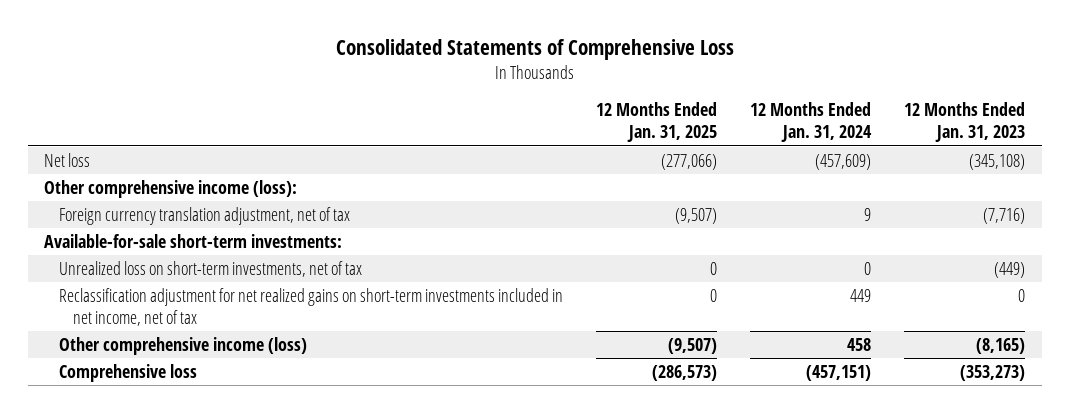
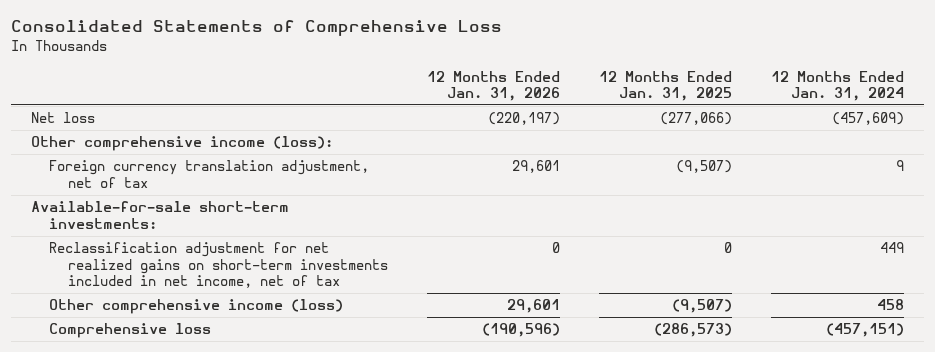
[904,102,1026,143] 12 Months Ended Jan. 31, 2023 -> none
none -> [426,70,560,102] 12 Months Ended Jan. 31, 2026
[58,260,362,277] Unrealized loss on short-term investments, net of tax -> none

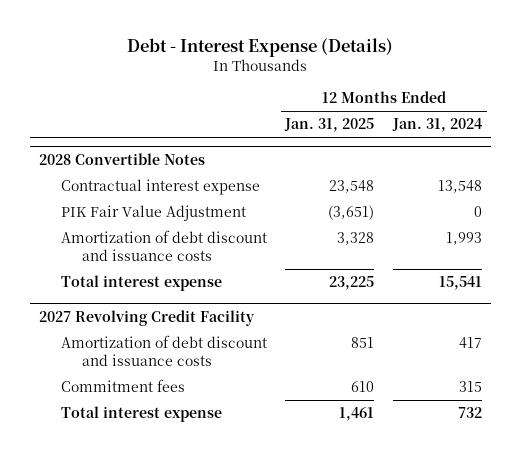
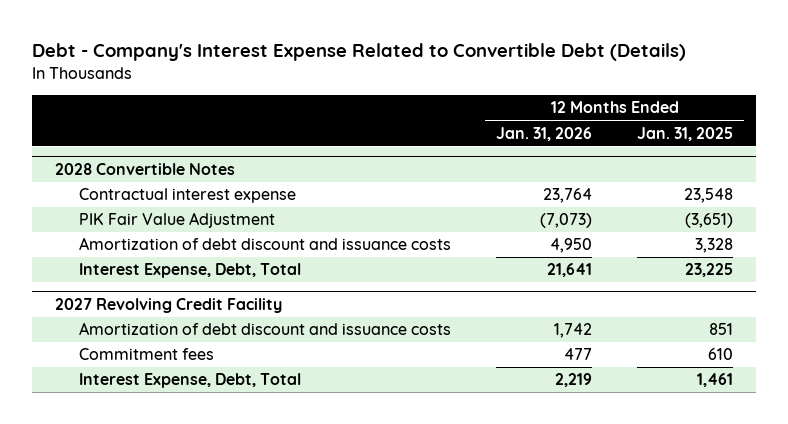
[127,37,394,57] Debt - Interest Expense (Details) -> [32,43,687,62] Debt - Company's Interest Expense Related to Convertible Debt (Details)
[391,118,482,133] Jan. 31, 2024 -> none
none -> [496,126,593,141] Jan. 31, 2026
[60,275,222,292] Total interest expense -> [79,263,302,279] Interest Expense, Debt, Total
[60,406,222,423] Total interest expense -> [79,373,302,389] Interest Expense, Debt, Total

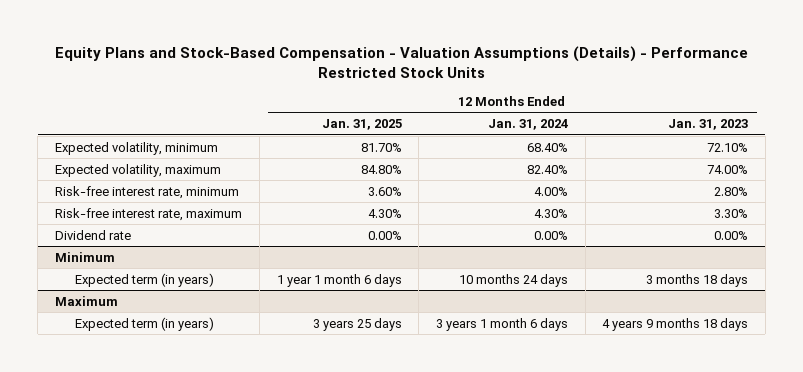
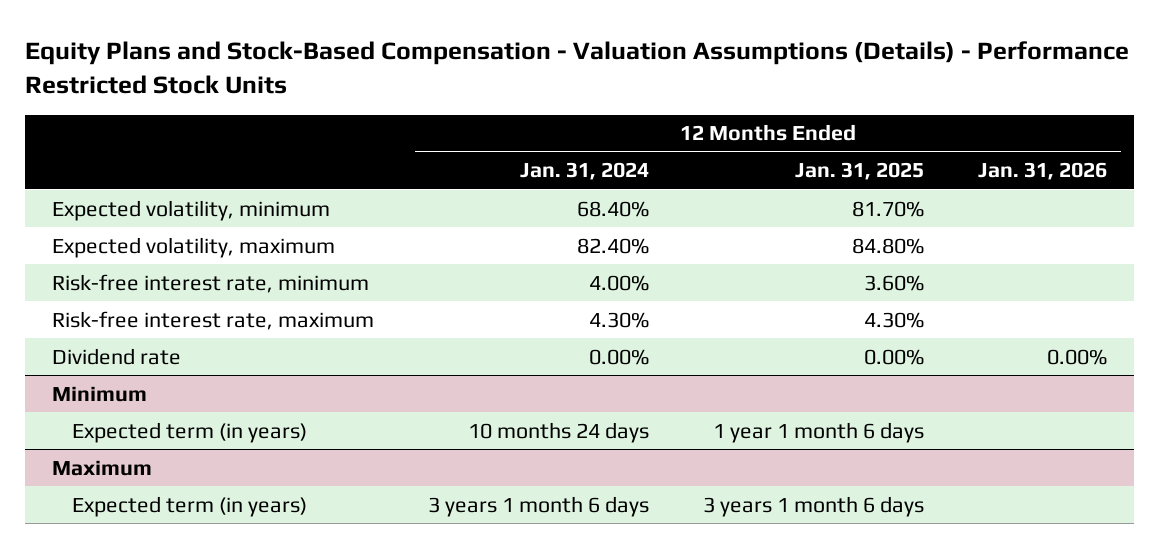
[668,119,749,131] Jan. 31, 2023 -> none
none -> [978,162,1108,181] Jan. 31, 2026
[312,317,402,331] 3 years 25 days -> [703,495,925,517] 3 years 1 month 6 days

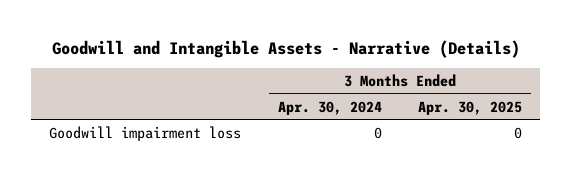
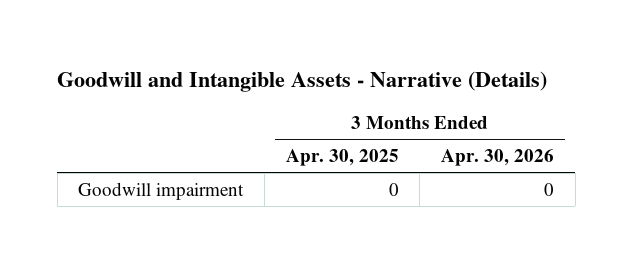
[277,100,382,115] Apr. 30, 2024 -> none
none -> [440,149,554,167] Apr. 30, 2026
[49,125,242,141] Goodwill impairment loss -> [78,181,245,200] Goodwill impairment

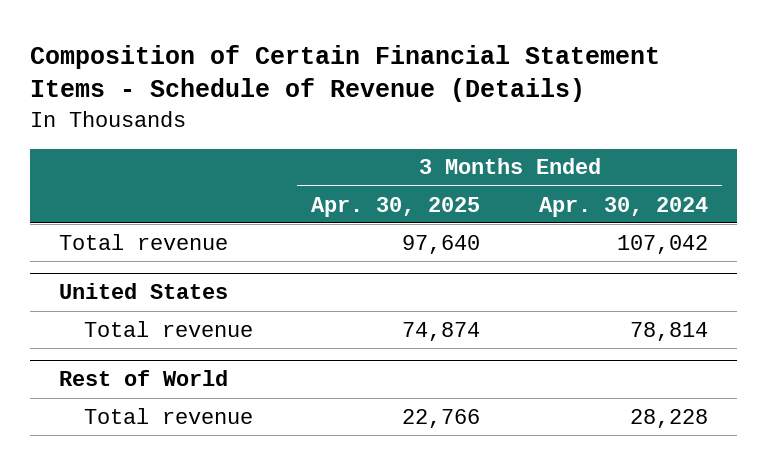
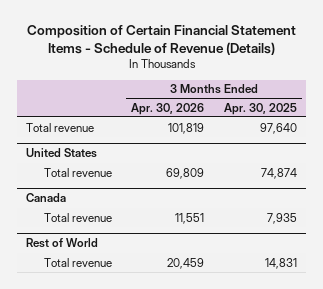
[538,196,708,217] Apr. 30, 2024 -> none
none -> [131,102,205,115] Apr. 30, 2026
none -> [26,193,67,203] Canada
none -> [43,212,112,222] Total revenue
[402,408,481,428] 22,766 -> [264,257,297,269] 14,831

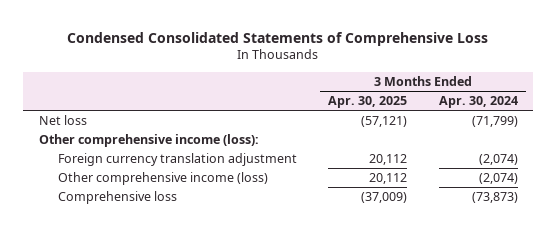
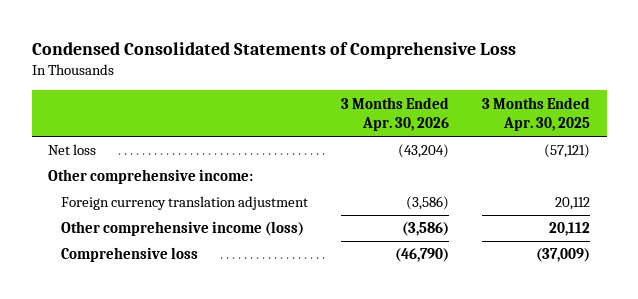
[438,96,518,109] Apr. 30, 2024 -> none
none -> [341,96,450,132] 3 Months Ended Apr. 30, 2026
[39,134,260,148] Other comprehensive income (loss): -> [48,169,254,185] Other comprehensive income:

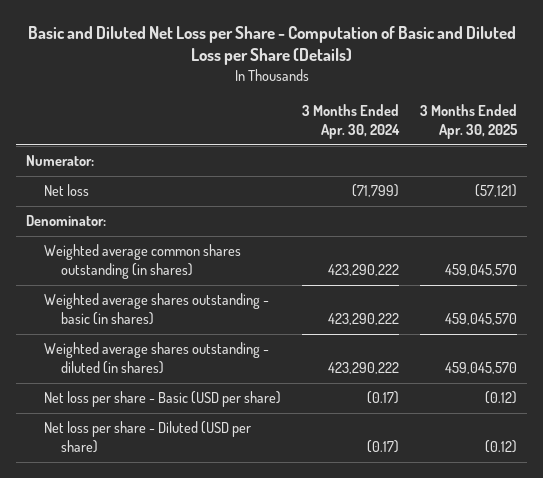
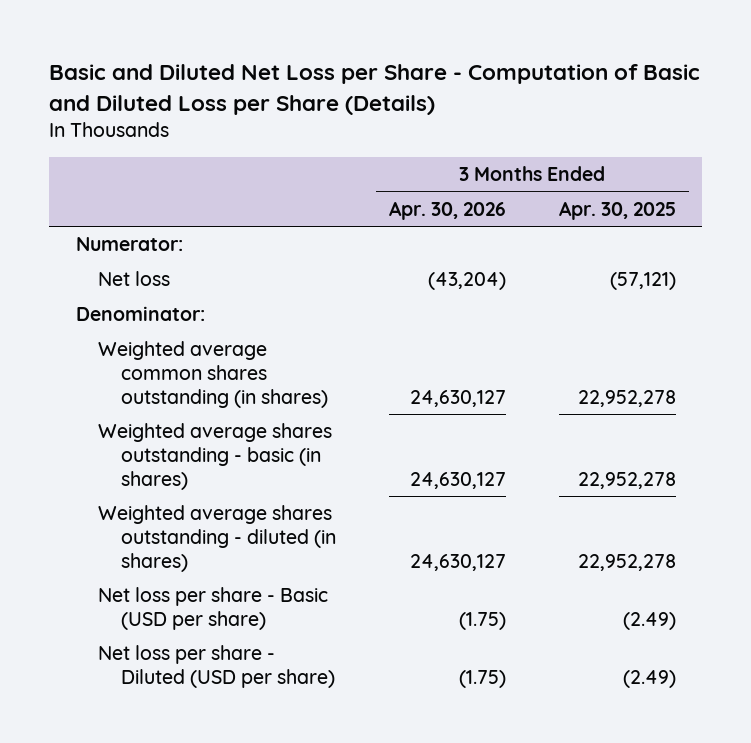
[301,104,400,139] 3 Months Ended Apr. 30, 2024 -> none
none -> [388,200,506,220] Apr. 30, 2026
[444,263,517,276] 459,045,570 -> [577,389,676,407] 22,952,278
[444,312,517,325] 459,045,570 -> [577,471,676,489] 22,952,278
[444,361,517,374] 459,045,570 -> [577,553,676,571] 22,952,278
[484,391,517,405] (0.12) -> [622,611,676,630] (2.49)
[484,439,517,453] (0.12) -> [622,669,676,688] (2.49)

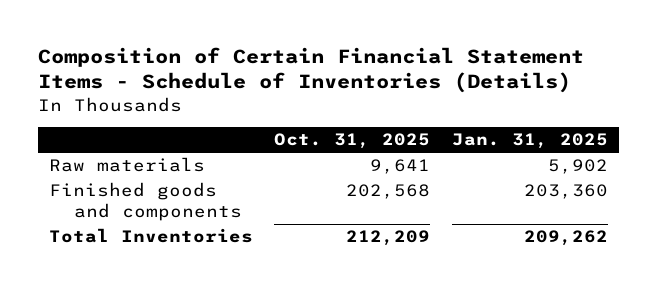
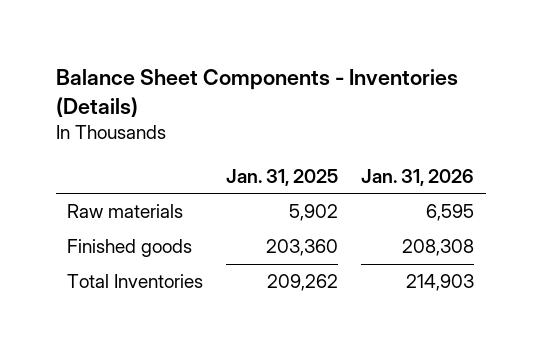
[37,47,584,94] Composition of Certain Financial Statement Items - Schedule of Inventories (Details) -> [55,68,458,118] Balance Sheet Components - Inventories (Details)
[274,133,431,150] Oct. 31, 2025 -> none
none -> [361,168,475,186] Jan. 31, 2026
[48,182,242,222] Finished goods and components -> [67,239,193,258] Finished goods

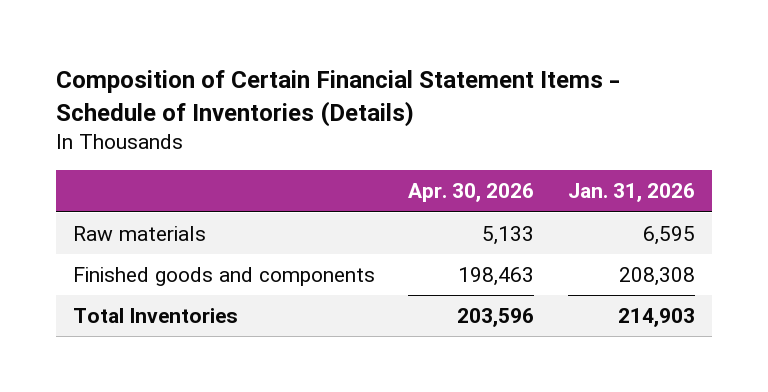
[55,68,458,118] Balance Sheet Components - Inventories (Details) -> [55,70,620,127] Composition of Certain Financial Statement Items - Schedule of Inventories (Details)
[226,168,339,186] Jan. 31, 2025 -> none
none -> [408,183,535,203] Apr. 30, 2026
[67,239,193,258] Finished goods -> [72,267,375,287] Finished goods and components

